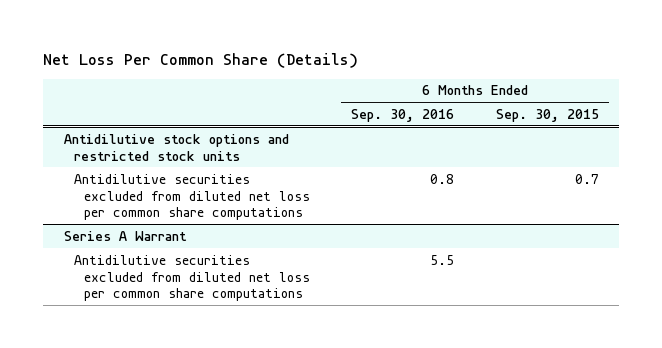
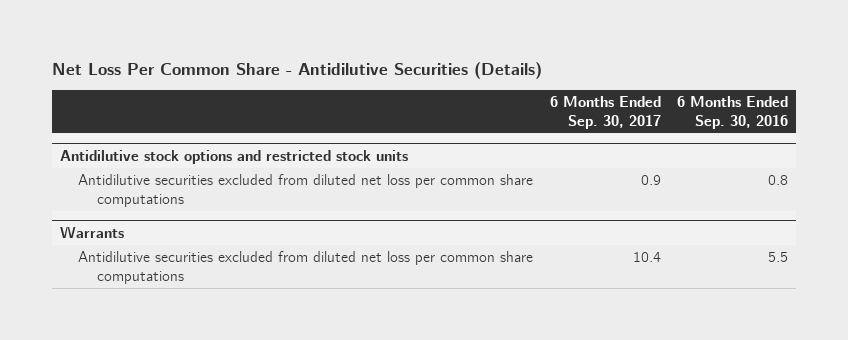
[42,52,358,68] Net Loss Per Common Share (Details) -> [51,61,542,79] Net Loss Per Common Share - Antidilutive Securities (Details)
[495,108,599,122] Sep. 30, 2015 -> none
none -> [549,96,661,129] 6 Months Ended Sep. 30, 2017
[63,230,187,241] Series A Warrant -> [59,225,124,238] Warrants

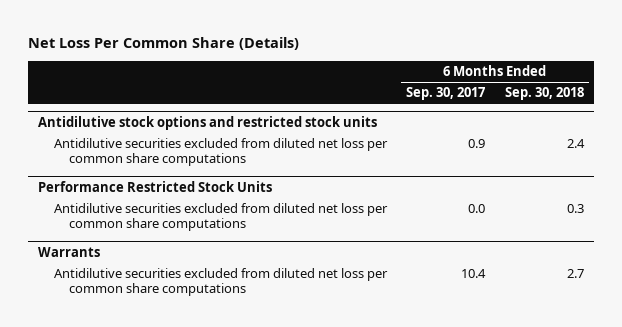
[51,61,542,79] Net Loss Per Common Share - Antidilutive Securities (Details) -> [28,37,300,51] Net Loss Per Common Share (Details)
[676,96,788,129] 6 Months Ended Sep. 30, 2016 -> none
none -> [505,87,585,101] Sep. 30, 2018
none -> [38,180,273,192] Performance Restricted Stock Units
none -> [53,203,388,231] Antidilutive securities excluded from diluted net loss per common share computations

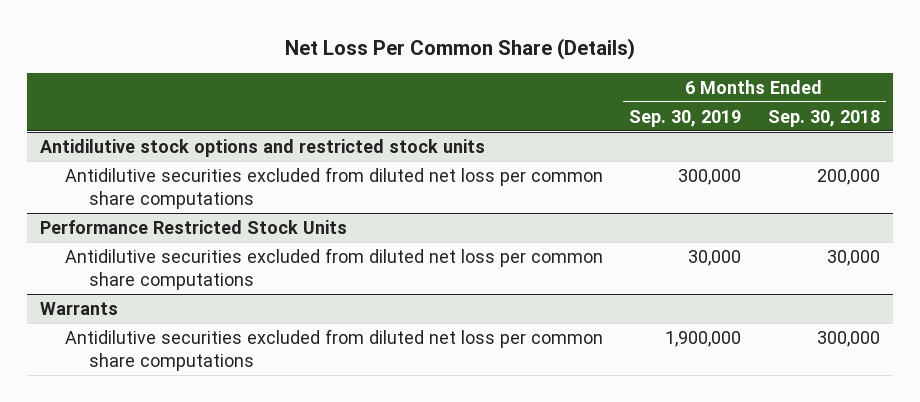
[406,87,486,101] Sep. 30, 2017 -> none
none -> [629,109,742,127] Sep. 30, 2019
[567,139,586,149] 2.4 -> [816,168,880,185] 200,000
[567,204,585,214] 0.3 -> [826,249,880,266] 30,000
[567,269,585,279] 2.7 -> [816,330,880,347] 300,000

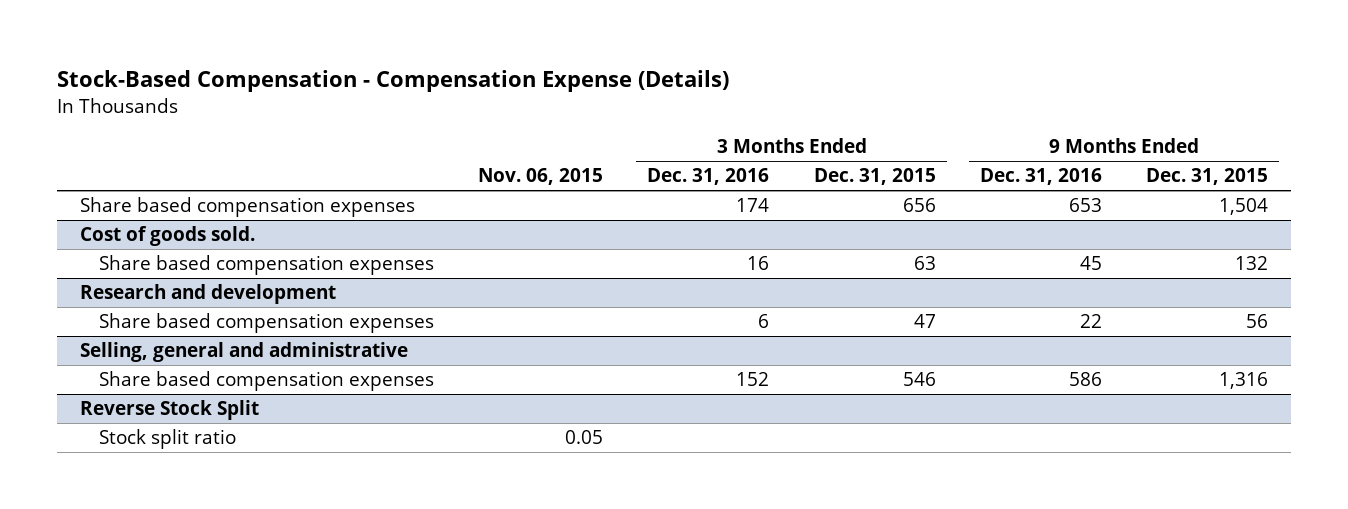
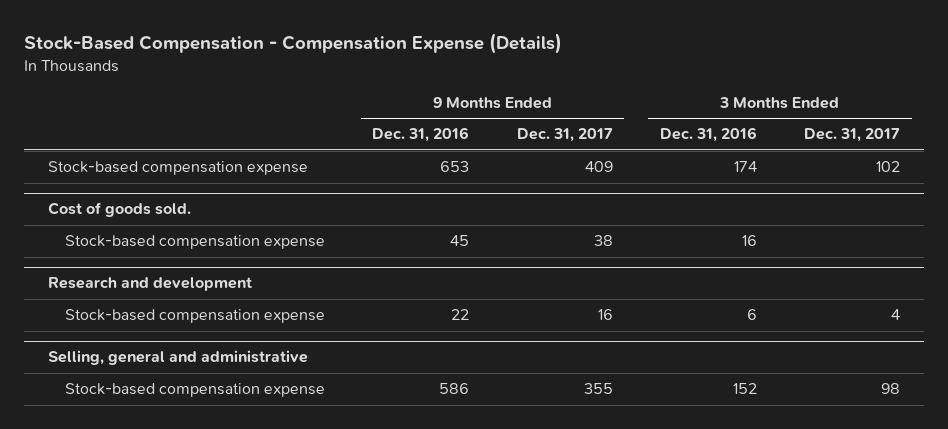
[478,168,604,186] Nov. 06, 2015 -> none
[813,168,936,186] Dec. 31, 2015 -> none
[1146,168,1269,186] Dec. 31, 2015 -> none
none -> [516,128,613,143] Dec. 31, 2017
none -> [803,128,900,143] Dec. 31, 2017
[79,197,415,218] Share based compensation expenses -> [47,161,308,176] Stock-based compensation expense
[98,255,434,276] Share based compensation expenses -> [65,235,326,250] Stock-based compensation expense
[98,313,434,334] Share based compensation expenses -> [65,309,326,324] Stock-based compensation expense
[79,400,259,421] Reverse Stock Split -> none
[98,429,236,450] Stock split ratio -> none
[98,371,434,392] Share based compensation expenses -> [65,383,326,398] Stock-based compensation expense

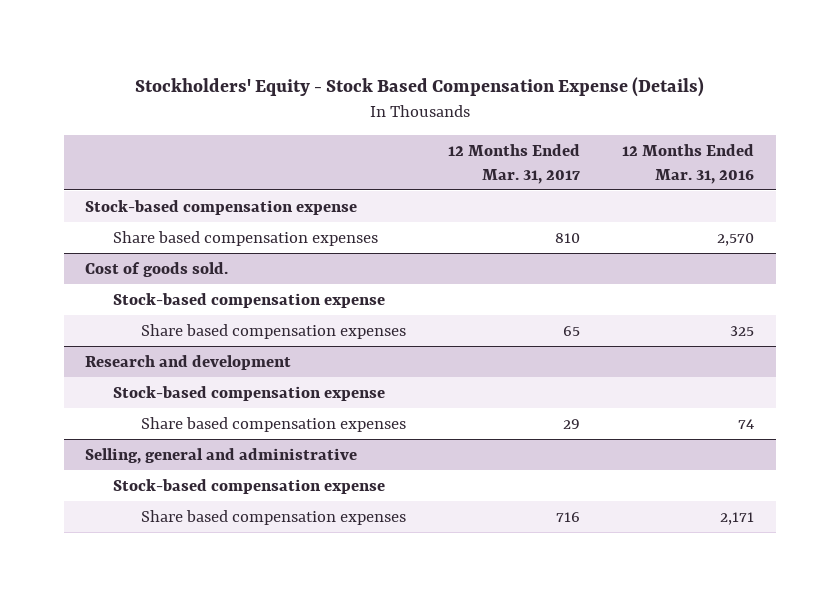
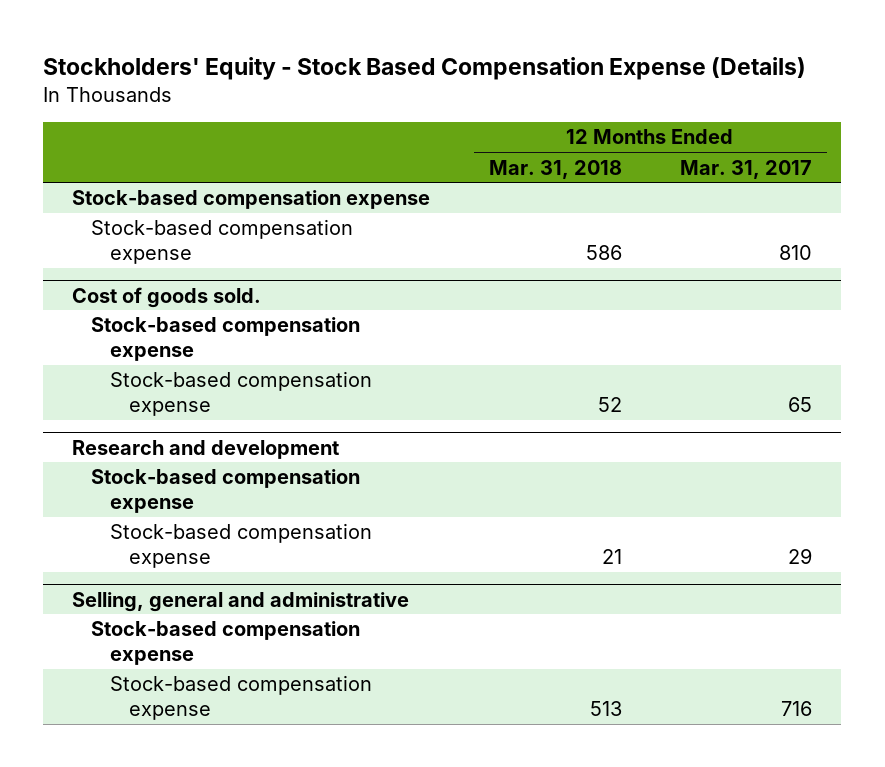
[622,144,755,184] 12 Months Ended Mar. 31, 2016 -> none
none -> [488,159,622,179] Mar. 31, 2018
[112,230,378,246] Share based compensation expenses -> [91,219,354,264] Stock-based compensation expense
[140,323,406,339] Share based compensation expenses -> [110,371,373,416] Stock-based compensation expense
[140,416,406,432] Share based compensation expenses -> [110,523,373,568] Stock-based compensation expense
[140,509,406,525] Share based compensation expenses -> [110,675,373,720] Stock-based compensation expense

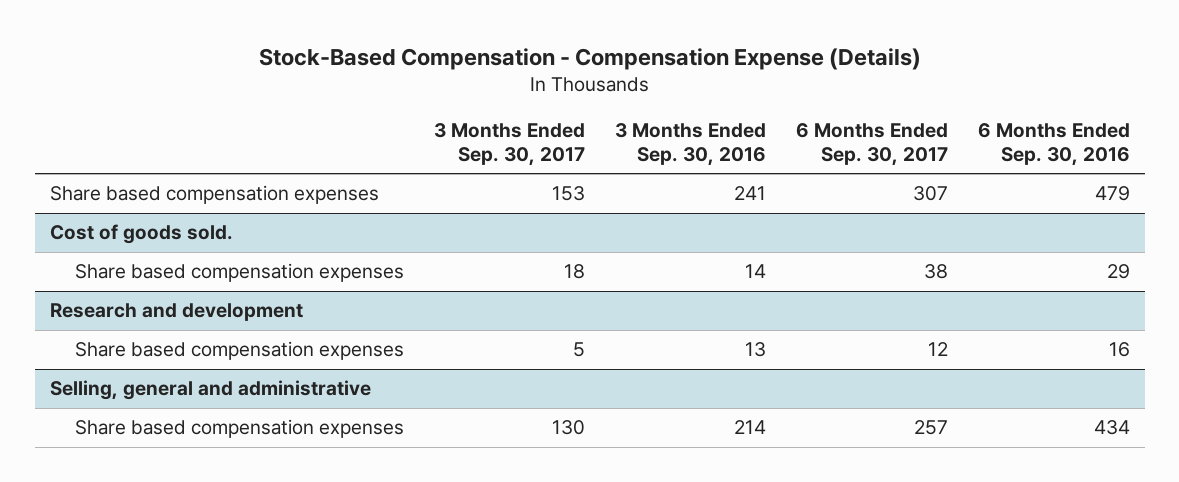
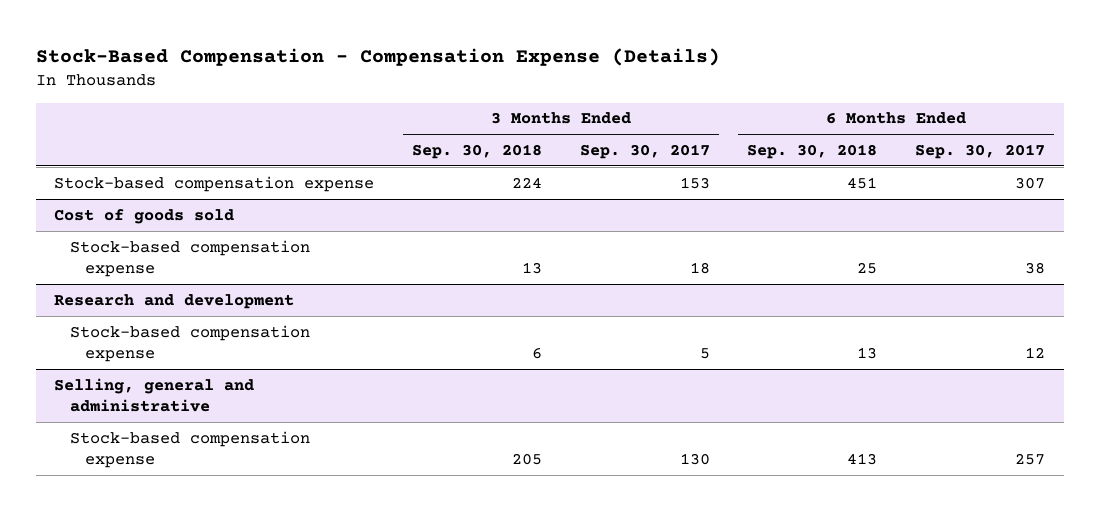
[614,122,766,166] 3 Months Ended Sep. 30, 2016 -> none
[977,122,1130,166] 6 Months Ended Sep. 30, 2016 -> none
none -> [412,143,543,159] Sep. 30, 2018
none -> [747,143,878,159] Sep. 30, 2018
[49,185,379,205] Share based compensation expenses -> [54,175,375,192] Stock-based compensation expense
[49,224,233,245] Cost of goods sold. -> [54,208,235,224] Cost of goods sold
[74,263,404,283] Share based compensation expenses -> [69,239,310,278] Stock-based compensation expense
[74,341,404,361] Share based compensation expenses -> [69,324,310,363] Stock-based compensation expense
[74,419,404,439] Share based compensation expenses -> [69,430,310,469] Stock-based compensation expense

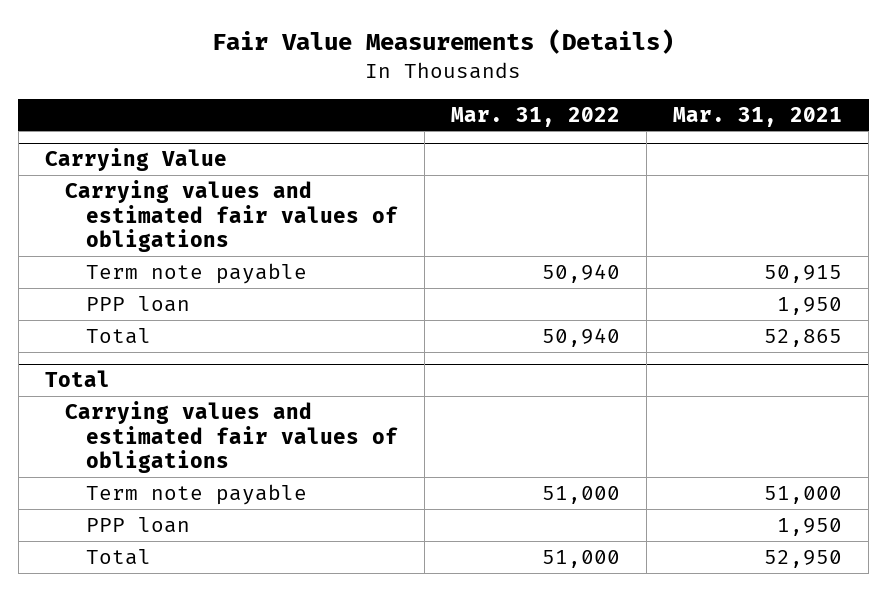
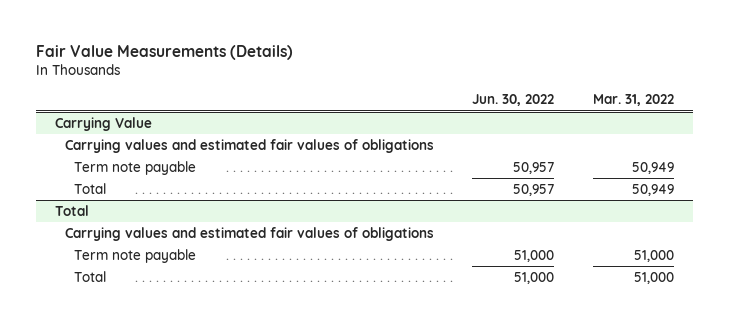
[672,106,842,127] Mar. 31, 2021 -> none
none -> [472,94,555,107] Jun. 30, 2022
[85,296,190,313] PPP loan -> none
[541,264,620,284] 50,940 -> [631,161,674,174] 50,949
[541,328,620,348] 50,940 -> [631,183,674,196] 50,949
[85,517,190,534] PPP loan -> none

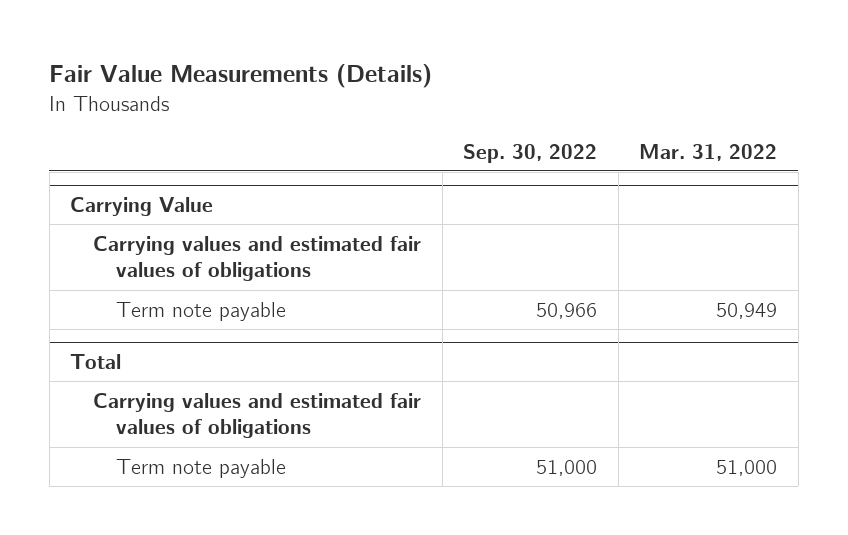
[472,94,555,107] Jun. 30, 2022 -> none
none -> [463,143,598,163] Sep. 30, 2022
[74,182,107,194] Total -> none
[74,270,107,282] Total -> none

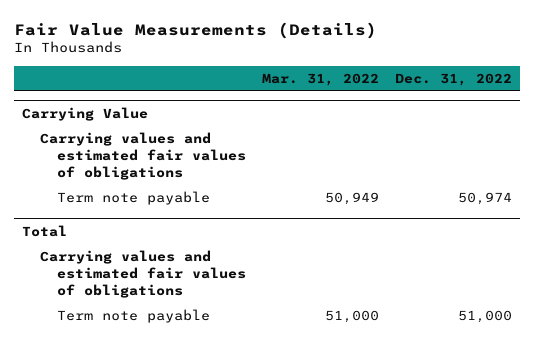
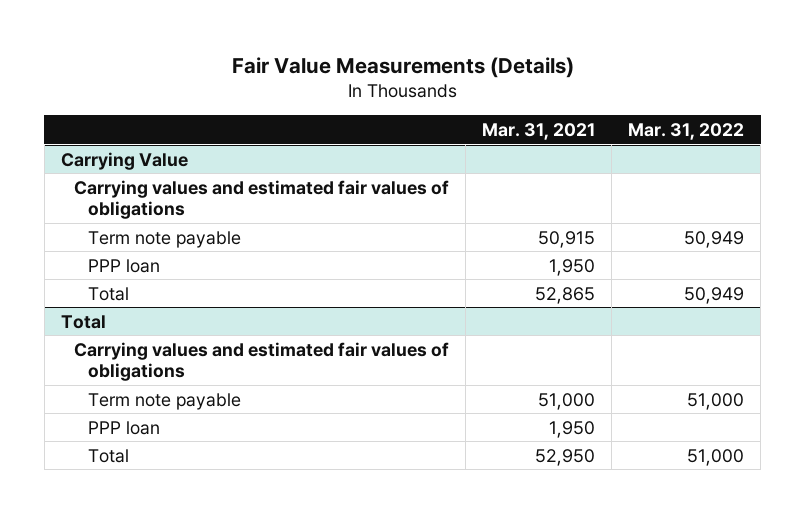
[395,72,513,86] Dec. 31, 2022 -> none
none -> [482,122,596,140] Mar. 31, 2021
none -> [87,258,160,273] PPP loan
none -> [87,286,129,301] Total
none -> [87,420,160,435] PPP loan
none -> [87,448,129,463] Total

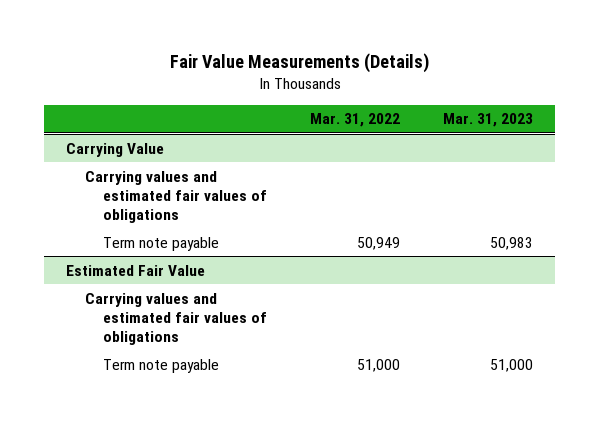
[482,122,596,140] Mar. 31, 2021 -> none
none -> [443,113,534,128] Mar. 31, 2023
[87,258,160,273] PPP loan -> none
[87,286,129,301] Total -> none
[60,314,106,329] Total -> [65,264,205,276] Estimated Fair Value
[87,420,160,435] PPP loan -> none
[87,448,129,463] Total -> none

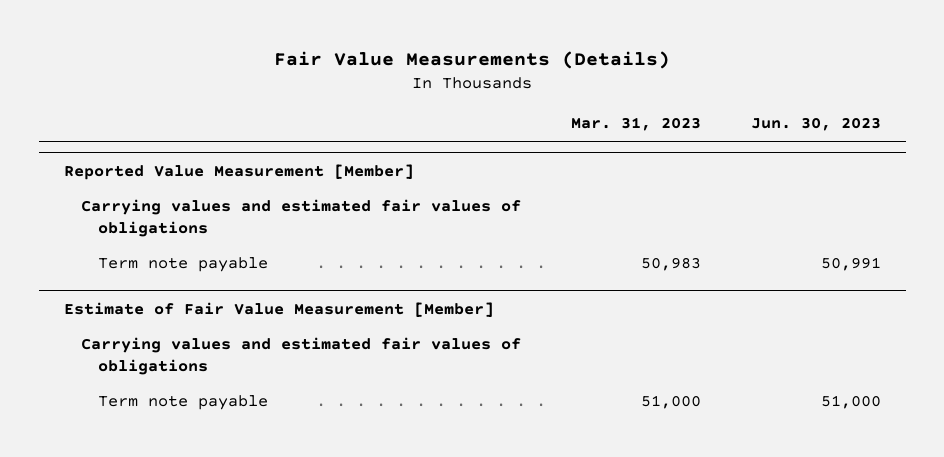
[310,113,401,128] Mar. 31, 2022 -> none
none -> [750,117,881,132] Jun. 30, 2023
[65,142,164,157] Carrying Value -> [63,163,414,180] Reported Value Measurement [Member]
[65,264,205,276] Estimated Fair Value -> [63,301,494,317] Estimate of Fair Value Measurement [Member]

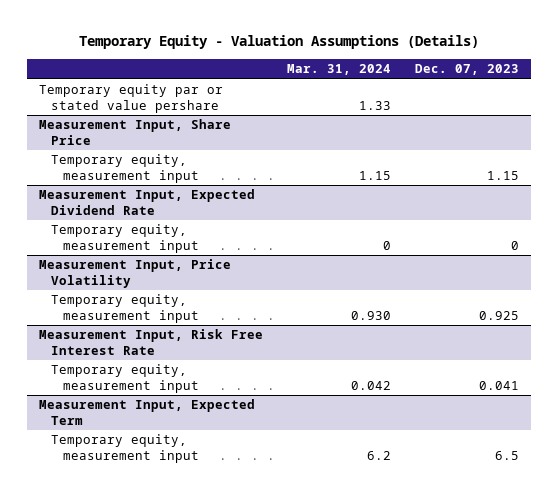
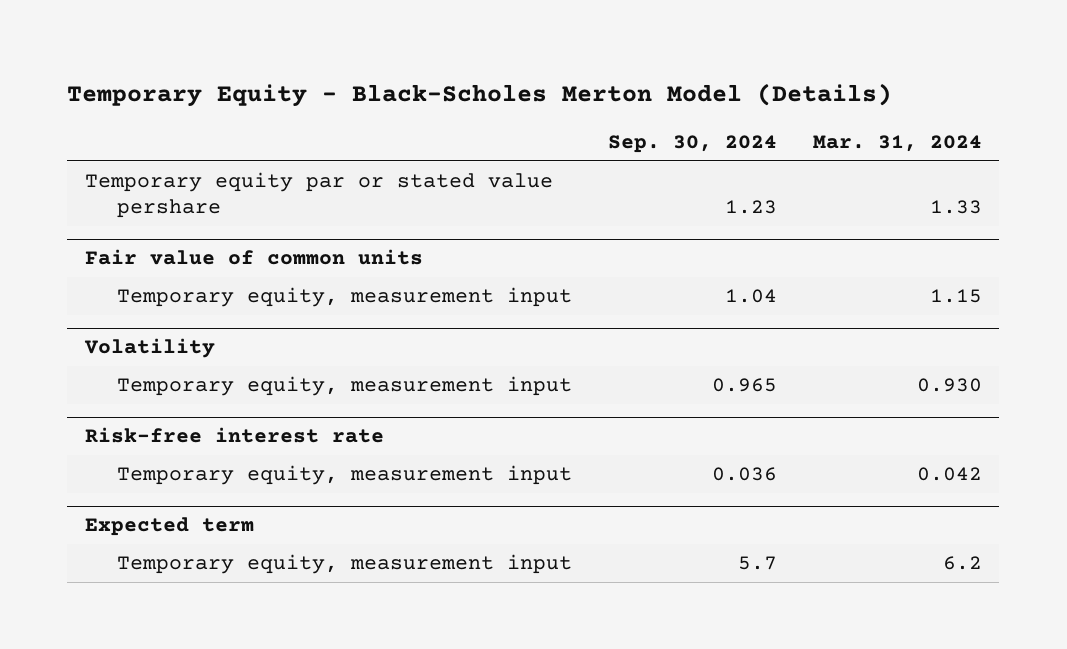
[78,35,479,50] Temporary Equity - Valuation Assumptions (Details) -> [67,82,893,107] Temporary Equity - Black-Scholes Merton Model (Details)
[414,64,519,76] Dec. 07, 2023 -> none
none -> [608,134,778,153] Sep. 30, 2024
[39,119,232,145] Measurement Input, Share Price -> [85,249,424,266] Fair value of common units
[39,189,256,215] Measurement Input, Expected Dividend Rate -> none
[51,224,200,253] Temporary equity, measurement input -> none
[39,259,232,288] Measurement Input, Price Volatility -> [84,338,216,359] Volatility
[39,329,264,355] Measurement Input, Risk Free Interest Rate -> [85,427,385,444] Risk-free interest rate
[39,399,256,425] Measurement Input, Expected Term -> [85,517,255,537] Expected term

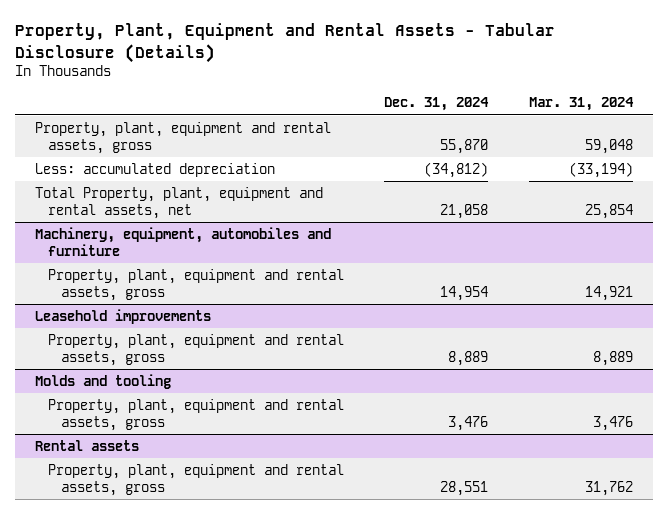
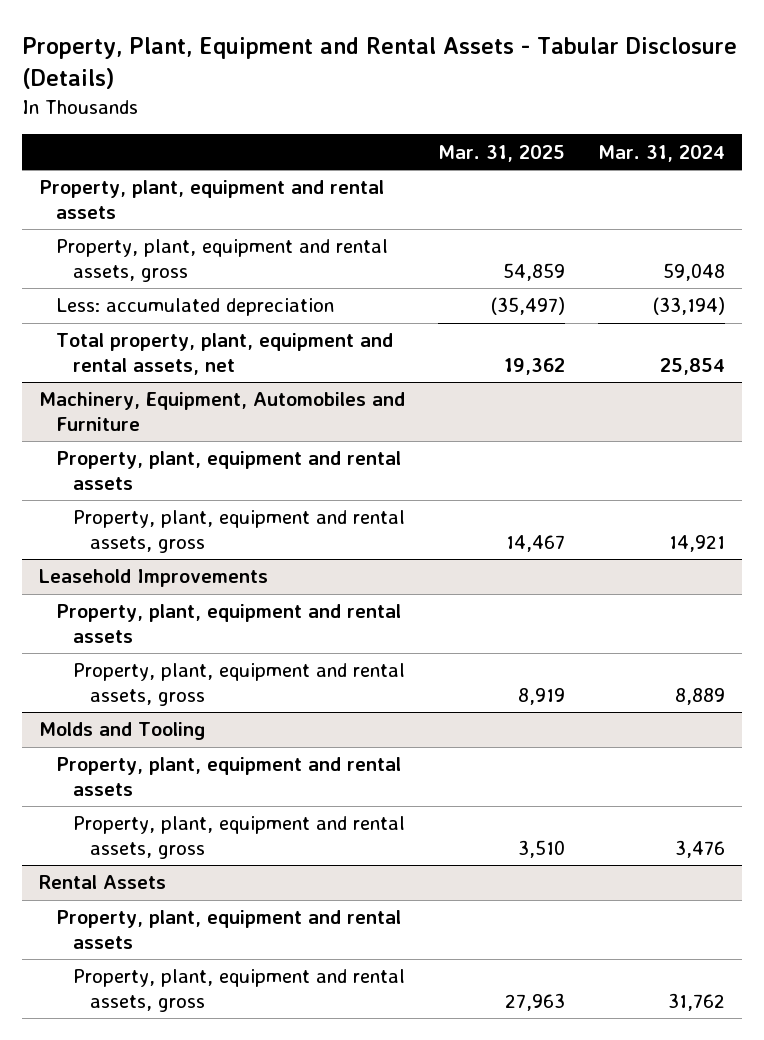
[384,97,490,112] Dec. 31, 2024 -> none
none -> [437,144,565,162] Mar. 31, 2025
none -> [38,180,384,219] Property, plant, equipment and rental assets
[35,187,324,219] Total Property, plant, equipment and rental assets, net -> [55,333,393,375] Total property, plant, equipment and rental assets, net
[35,227,332,256] Machinery, equipment, automobiles and furniture -> [38,392,405,431] Machinery, Equipment, Automobiles and Furniture
none -> [55,451,401,490] Property, plant, equipment and rental assets
[35,309,212,325] Leasehold improvements -> [38,569,268,588] Leasehold Improvements
none -> [55,604,401,643] Property, plant, equipment and rental assets
[35,374,172,390] Molds and tooling -> [38,722,205,741] Molds and Tooling
none -> [55,757,401,796] Property, plant, equipment and rental assets
[35,440,140,452] Rental assets -> [38,875,166,890] Rental Assets
none -> [55,910,401,949] Property, plant, equipment and rental assets

